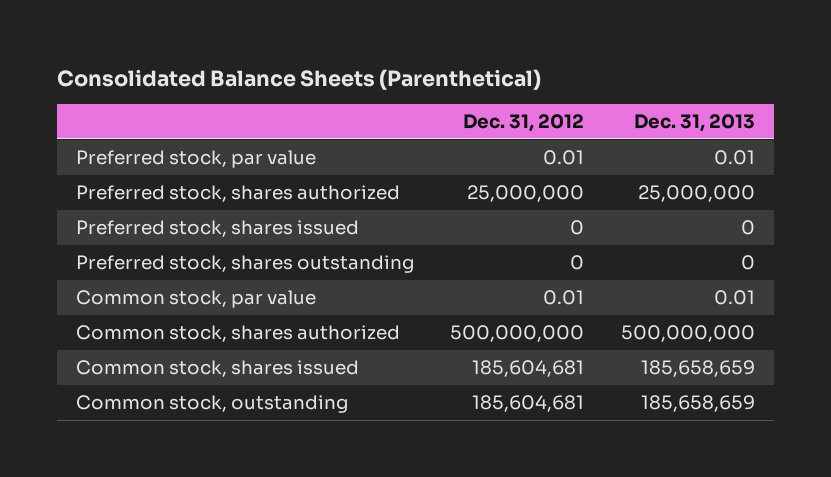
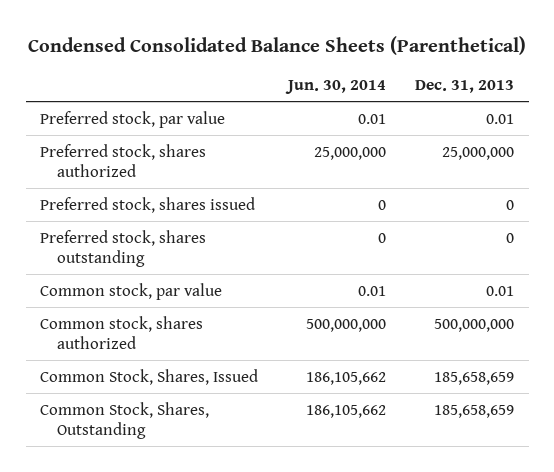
[57,68,542,90] Consolidated Balance Sheets (Parenthetical) -> [28,35,527,55] Condensed Consolidated Balance Sheets (Parenthetical)
[463,114,585,133] Dec. 31, 2012 -> none
none -> [284,80,386,95] Jun. 30, 2014
[75,360,359,378] Common stock, shares issued -> [40,368,259,385] Common Stock, Shares, Issued
[75,395,348,414] Common stock, outstanding -> [40,401,210,440] Common Stock, Shares, Outstanding

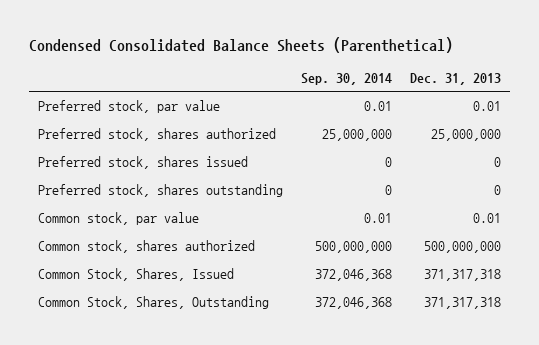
[284,80,386,95] Jun. 30, 2014 -> none
none -> [300,72,392,85] Sep. 30, 2014
[434,371,515,385] 185,658,659 -> [423,269,501,282] 371,317,318
[434,404,515,418] 185,658,659 -> [423,297,501,310] 371,317,318

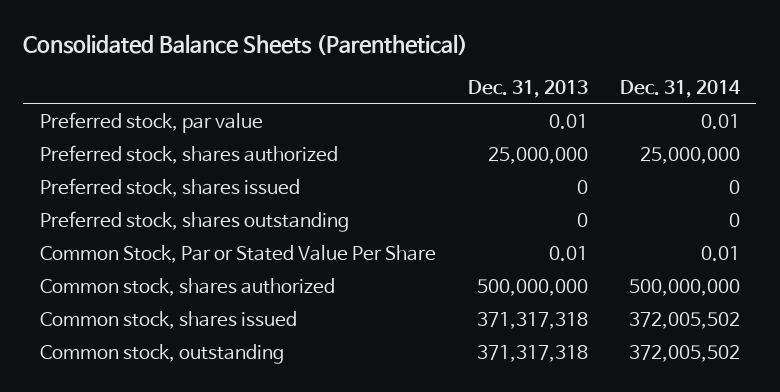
[28,37,453,54] Condensed Consolidated Balance Sheets (Parenthetical) -> [23,34,469,56] Consolidated Balance Sheets (Parenthetical)
[300,72,392,85] Sep. 30, 2014 -> none
none -> [619,79,741,98] Dec. 31, 2014
[37,212,199,226] Common stock, par value -> [39,244,436,263] Common Stock, Par or Stated Value Per Share
[37,268,234,282] Common Stock, Shares, Issued -> [39,310,297,329] Common stock, shares issued
[37,296,269,310] Common Stock, Shares, Outstanding -> [39,343,284,364] Common stock, outstanding

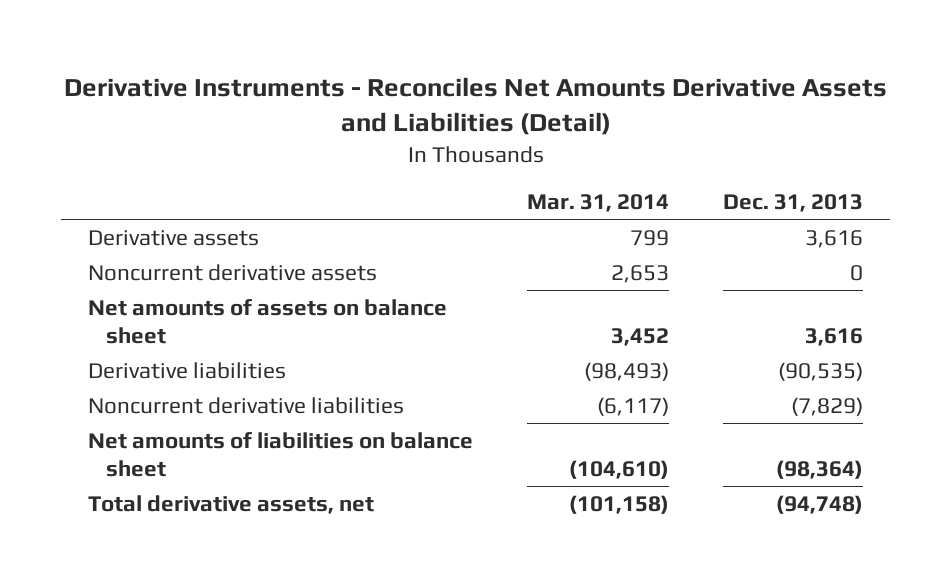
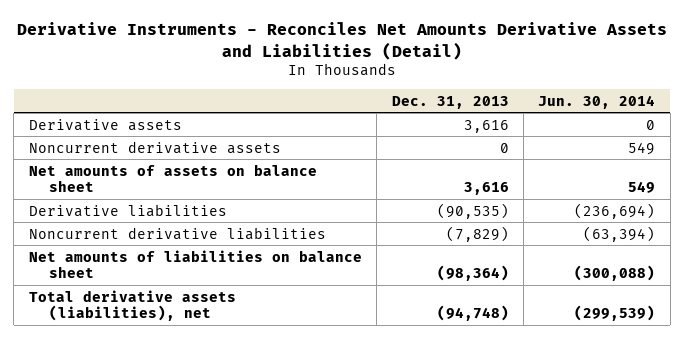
[527,194,670,213] Mar. 31, 2014 -> none
none -> [538,94,656,109] Jun. 30, 2014
[88,494,375,514] Total derivative assets, net -> [28,289,236,322] Total derivative assets (liabilities), net

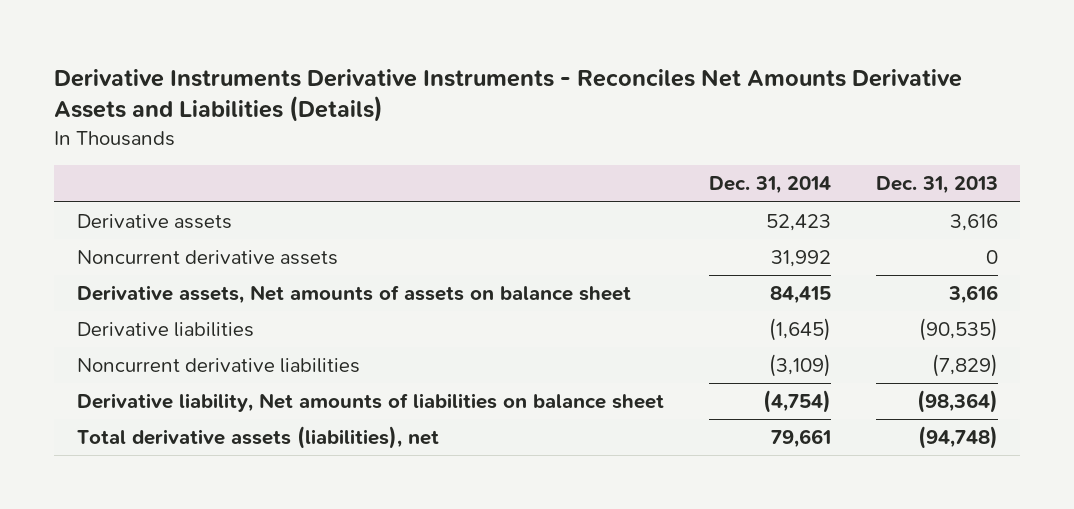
[17,22,668,60] Derivative Instruments - Reconciles Net Amounts Derivative Assets and Liabilities (Detail) -> [54,68,963,123] Derivative Instruments Derivative Instruments - Reconciles Net Amounts Derivative Assets and Liabilities (Details)
[538,94,656,109] Jun. 30, 2014 -> none
none -> [708,176,831,195] Dec. 31, 2014
[28,163,317,193] Net amounts of assets on balance sheet -> [76,285,631,305] Derivative assets, Net amounts of assets on balance sheet
[28,249,362,279] Net amounts of liabilities on balance sheet -> [76,393,664,413] Derivative liability, Net amounts of liabilities on balance sheet

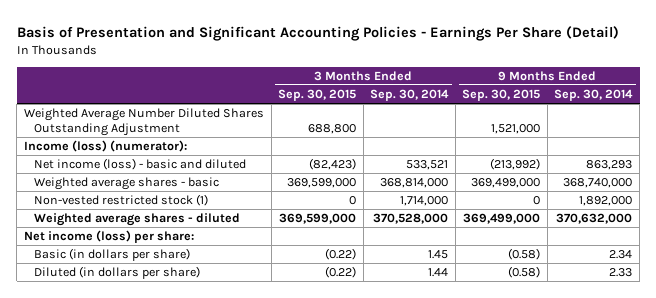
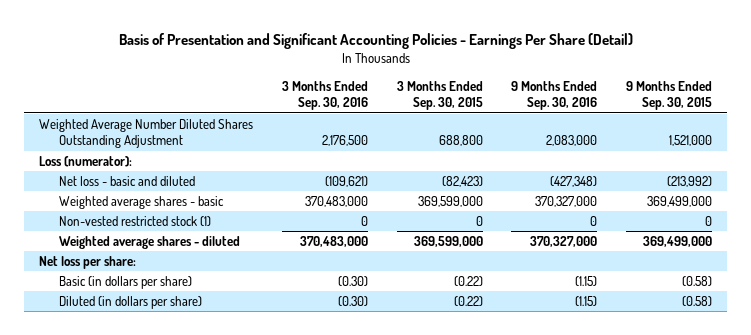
[370,89,450,102] Sep. 30, 2014 -> none
[554,89,634,102] Sep. 30, 2014 -> none
none -> [281,81,368,111] 3 Months Ended Sep. 30, 2016
none -> [511,81,598,111] 9 Months Ended Sep. 30, 2016
[24,140,188,153] Income (loss) (numerator): -> [38,156,132,168] Loss (numerator):
[34,158,247,171] Net income (loss) - basic and diluted -> [58,176,195,187] Net loss - basic and diluted
[24,230,195,244] Net income (loss) per share: -> [38,256,136,270] Net loss per share:

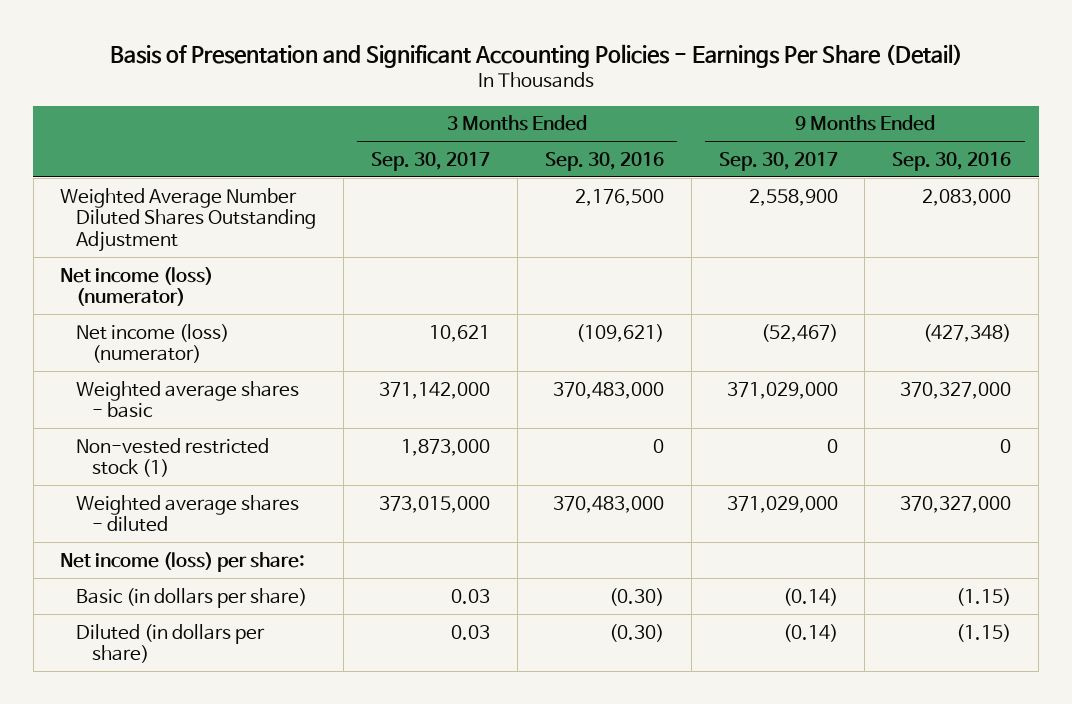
[396,81,483,111] 3 Months Ended Sep. 30, 2015 -> none
[626,81,713,111] 9 Months Ended Sep. 30, 2015 -> none
none -> [371,151,491,171] Sep. 30, 2017
none -> [718,151,838,171] Sep. 30, 2017
[38,156,132,168] Loss (numerator): -> [60,266,214,307] Net income (loss) (numerator)
[58,176,195,187] Net loss - basic and diluted -> [76,323,230,364] Net income (loss) (numerator)
[38,256,136,270] Net loss per share: -> [60,551,306,572] Net income (loss) per share:

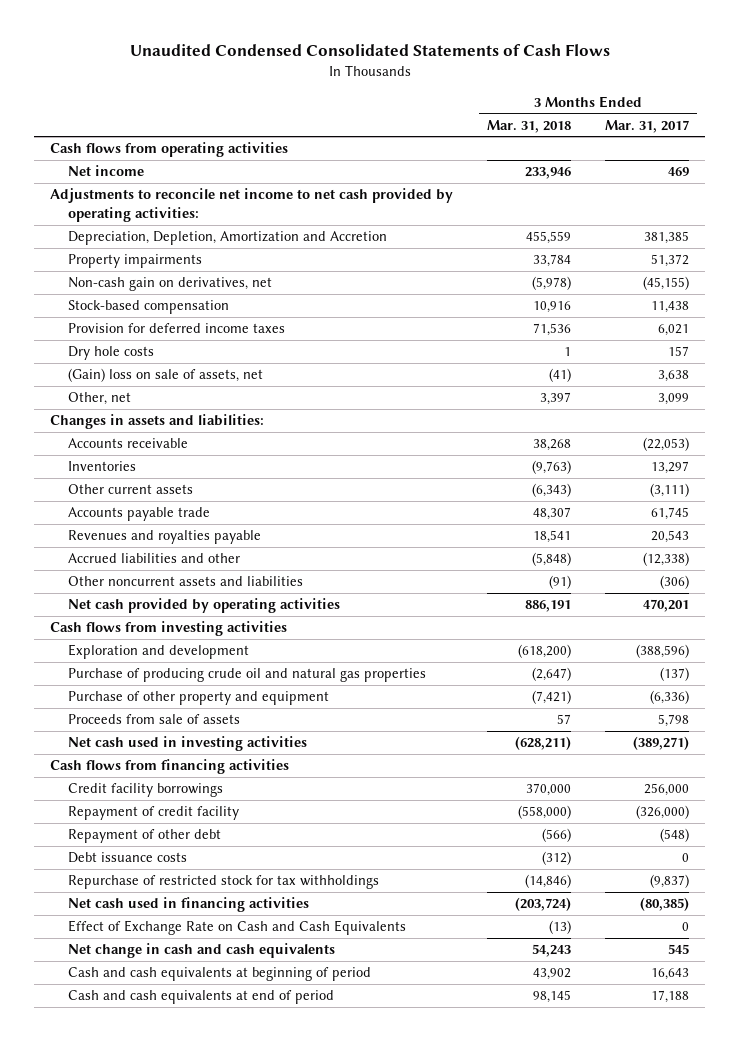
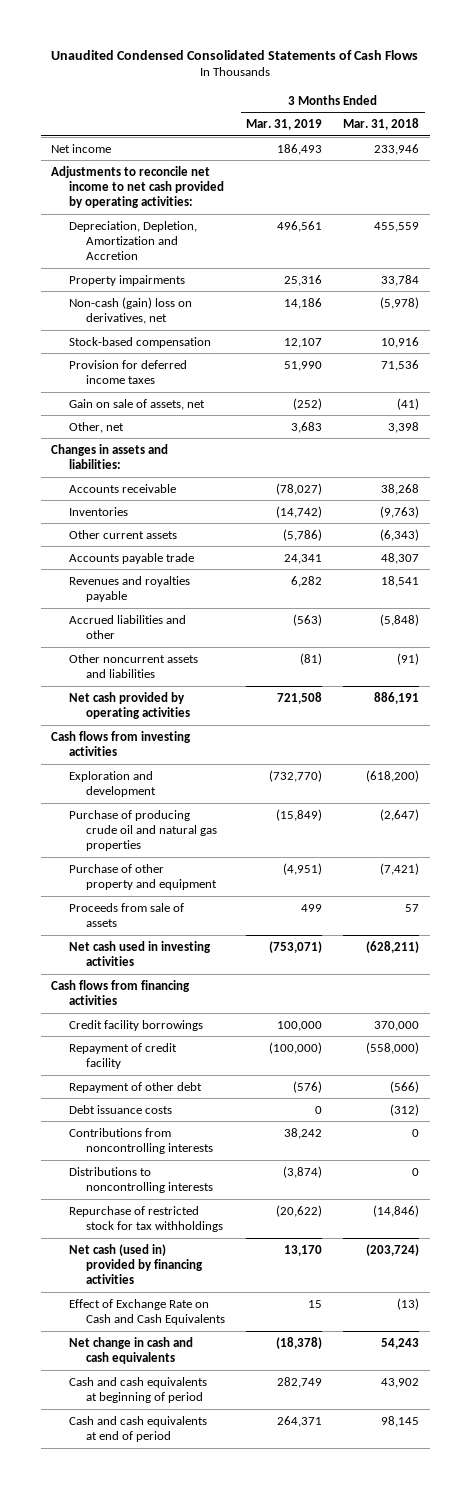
[604,119,689,133] Mar. 31, 2017 -> none
none -> [246,118,323,130] Mar. 31, 2019
[50,142,289,158] Cash flows from operating activities -> none
[67,277,272,292] Non-cash gain on derivatives, net -> [68,296,192,324] Non-cash (gain) loss on derivatives, net
[67,346,154,361] Dry hole costs -> none
[67,368,263,383] (Gain) loss on sale of assets, net -> [68,398,205,410] Gain on sale of assets, net
[540,392,572,406] 3,397 -> [388,421,420,433] 3,398
none -> [68,1127,213,1154] Contributions from noncontrolling interests
none -> [68,1166,213,1193] Distributions to noncontrolling interests
[67,897,309,913] Net cash used in financing activities -> [68,1243,203,1285] Net cash (used in) provided by financing activities

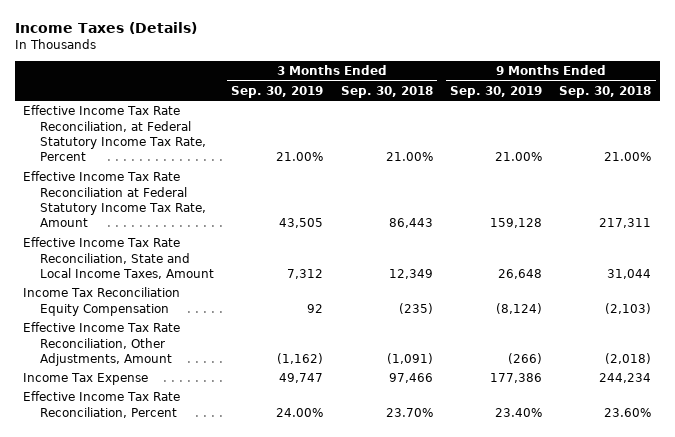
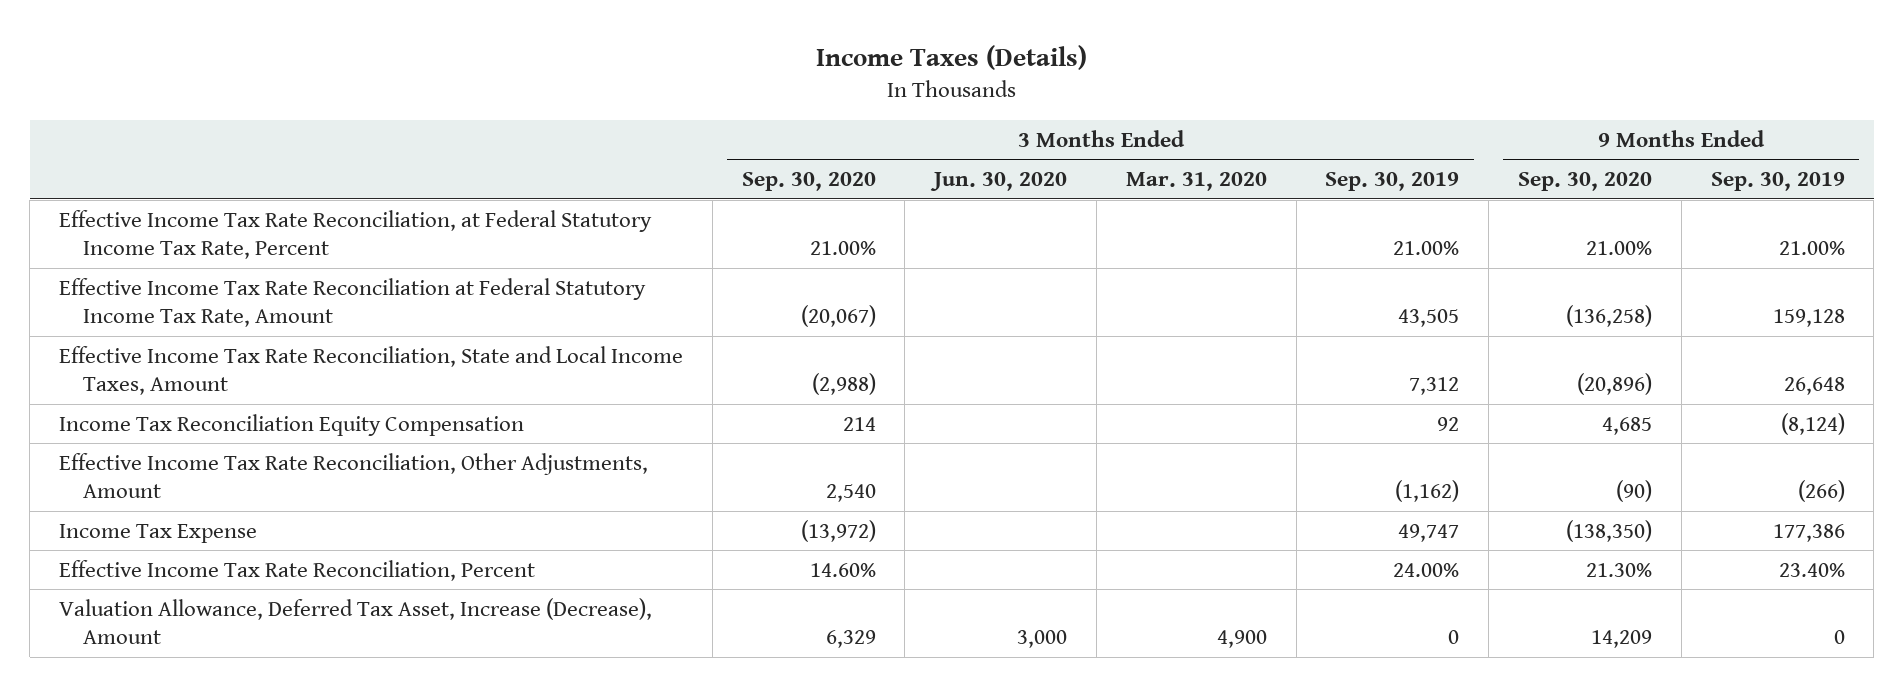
[340,85,433,98] Sep. 30, 2018 -> none
[559,85,652,98] Sep. 30, 2018 -> none
none -> [741,172,876,192] Sep. 30, 2020
none -> [930,172,1068,192] Jun. 30, 2020
none -> [1125,172,1267,192] Mar. 31, 2020
none -> [1518,172,1653,192] Sep. 30, 2020
none -> [59,597,653,645] Valuation Allowance, Deferred Tax Asset, Increase (Decrease), Amount

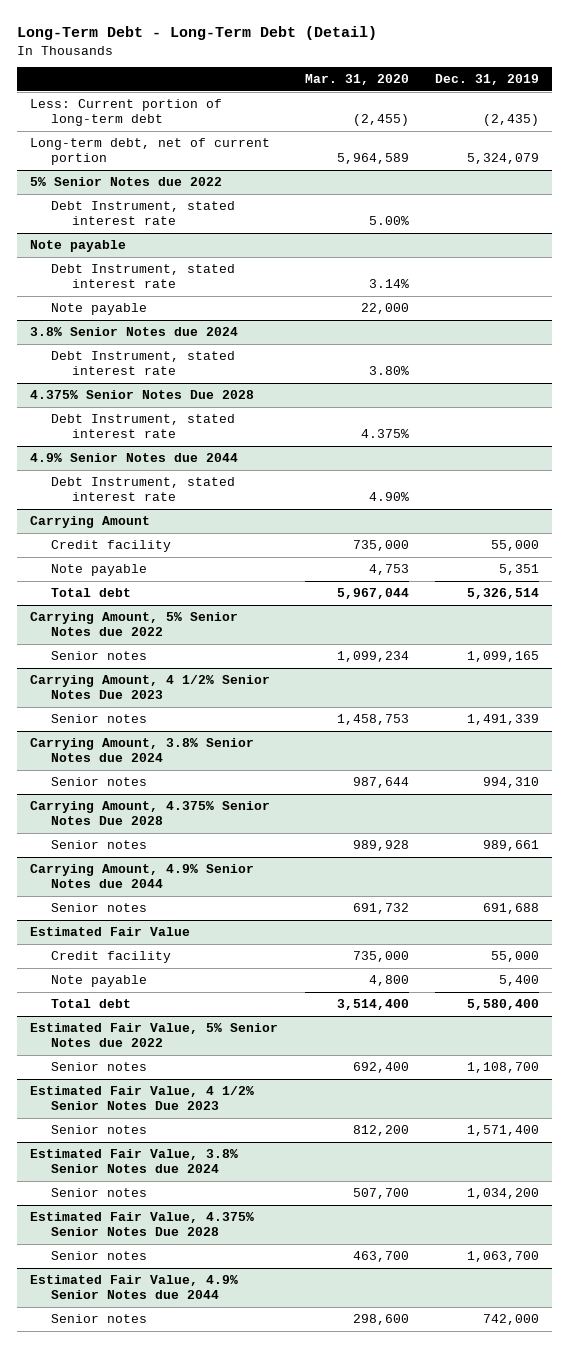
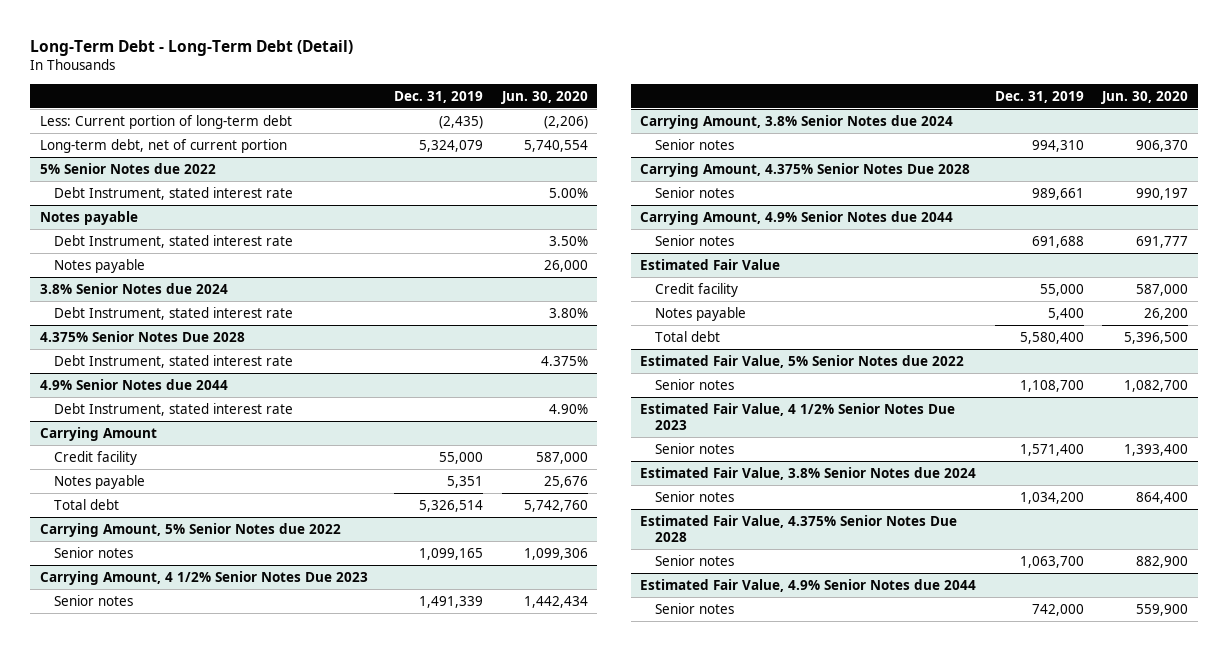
[304,74,409,86] Mar. 31, 2020 -> none
none -> [500,90,588,104] Jun. 30, 2020
[30,240,127,253] Note payable -> [39,210,138,225] Notes payable
[50,303,147,316] Note payable -> [54,258,146,273] Notes payable
[50,564,147,577] Note payable -> [54,474,146,489] Notes payable
[50,975,147,988] Note payable -> [655,306,747,321] Notes payable

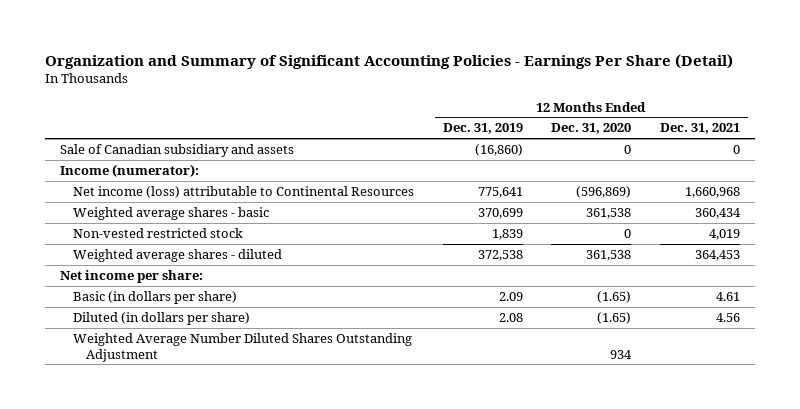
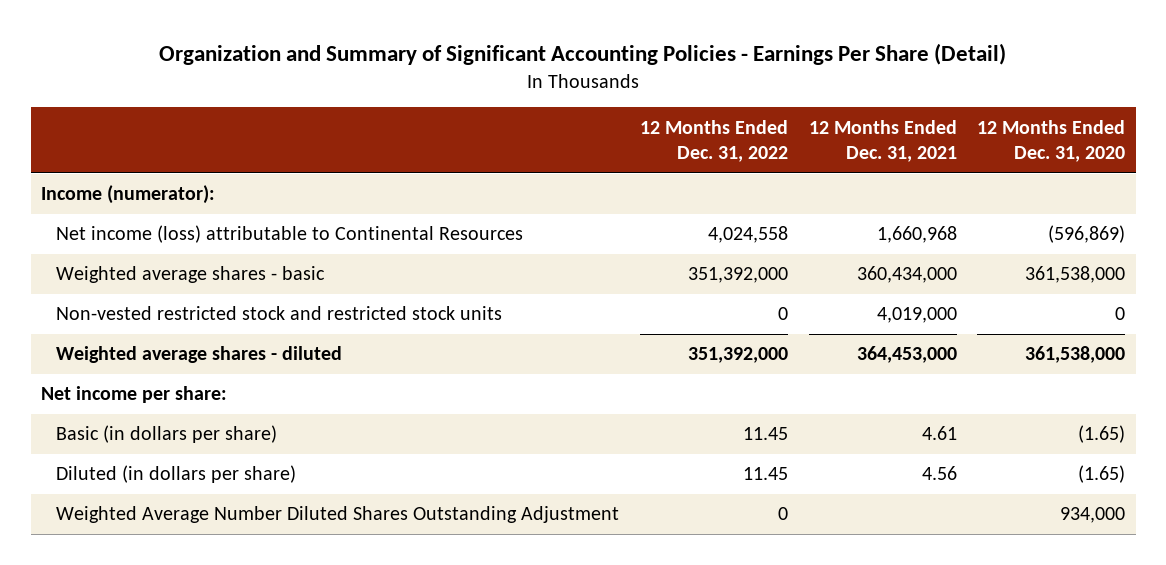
[442,123,523,135] Dec. 31, 2019 -> none
none -> [639,119,788,163] 12 Months Ended Dec. 31, 2022
[59,144,294,158] Sale of Canadian subsidiary and assets -> none
[586,208,632,220] 361,538 -> [1025,266,1126,284] 361,538,000
[695,208,742,220] 360,434 -> [856,266,957,284] 360,434,000
[72,228,243,239] Non-vested restricted stock -> [56,306,503,321] Non-vested restricted stock and restricted stock units
[709,229,741,241] 4,019 -> [876,307,957,324] 4,019,000
[586,250,632,262] 361,538 -> [1025,346,1126,364] 361,538,000
[695,250,741,262] 364,453 -> [856,346,957,364] 364,453,000
[610,349,633,359] 934 -> [1060,507,1126,524] 934,000

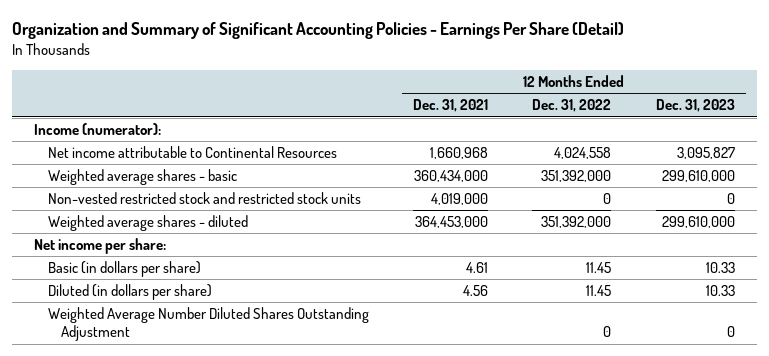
[977,119,1126,163] 12 Months Ended Dec. 31, 2020 -> none
none -> [655,99,735,113] Dec. 31, 2023
[56,225,524,244] Net income (loss) attributable to Continental Resources -> [47,146,337,159] Net income attributable to Continental Resources

